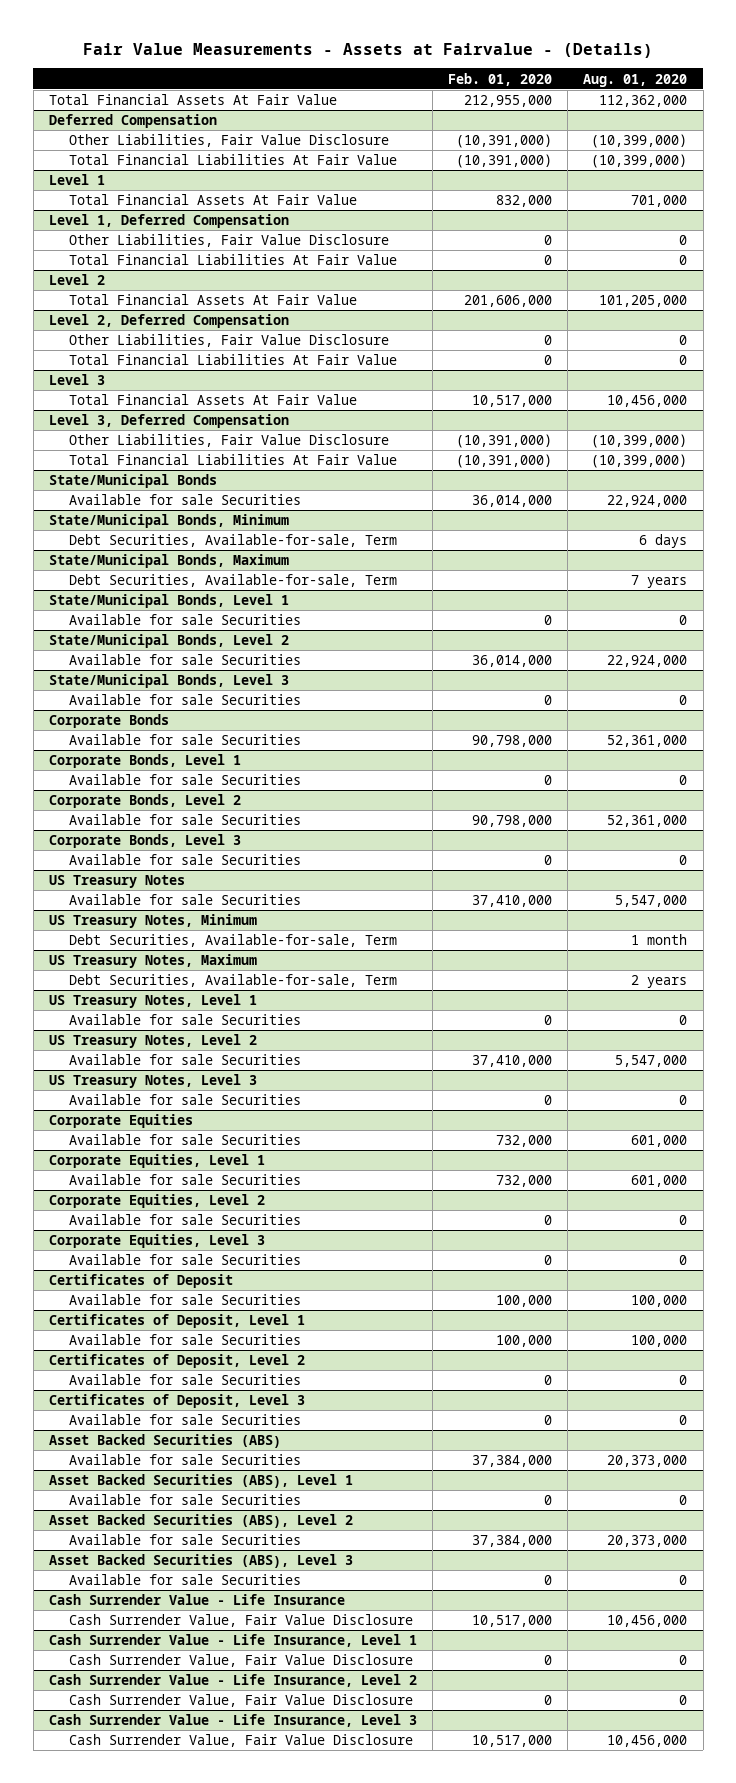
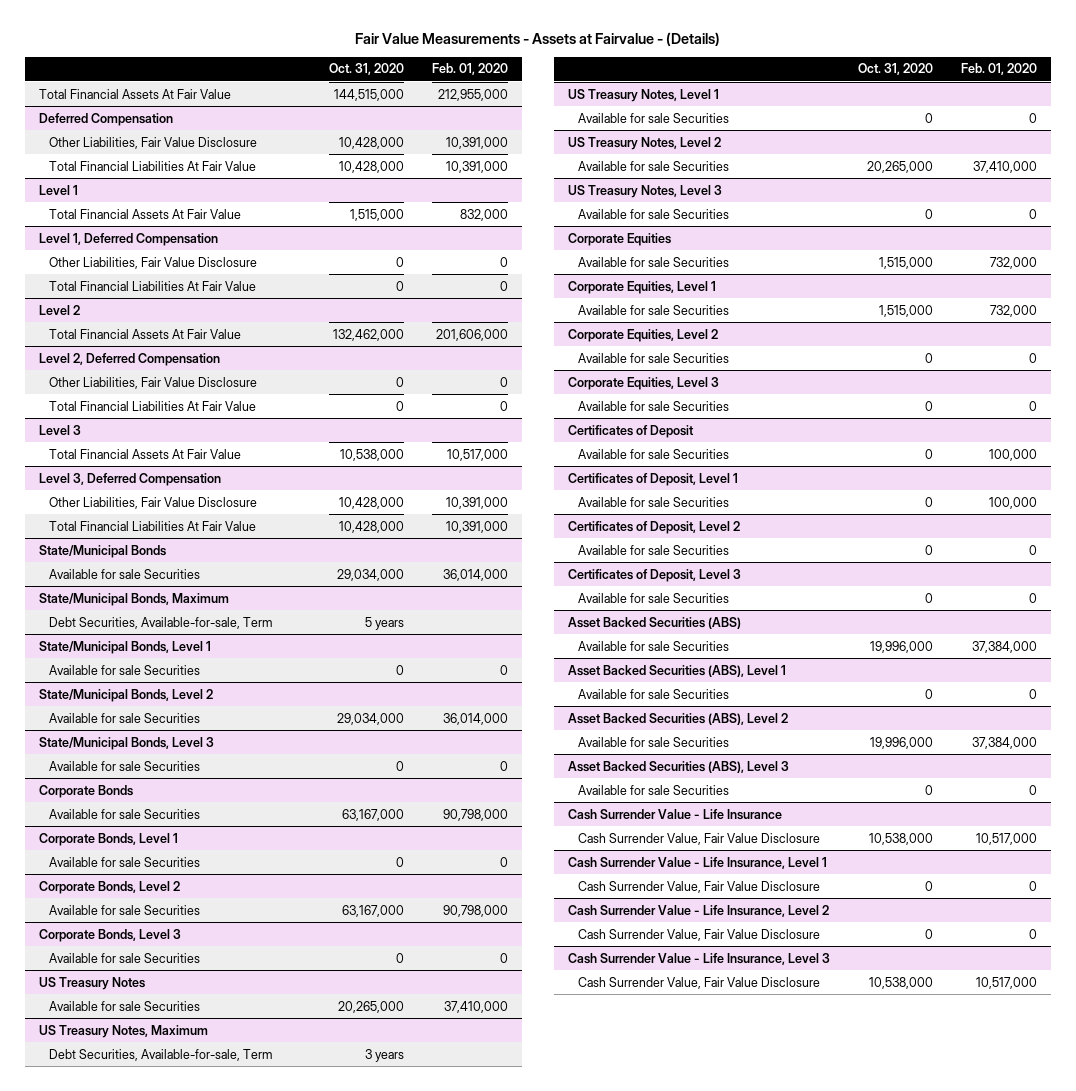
[583,73,688,87] Aug. 01, 2020 -> none
none -> [329,63,405,76] Oct. 31, 2020
[456,134,553,149] (10,391,000) -> [446,136,509,149] 10,391,000
[456,154,553,169] (10,391,000) -> [446,160,509,173] 10,391,000
[456,434,553,449] (10,391,000) -> [446,496,509,509] 10,391,000
[456,454,553,469] (10,391,000) -> [446,520,509,533] 10,391,000
[49,514,290,529] State/Municipal Bonds, Minimum -> none
[69,534,398,548] Debt Securities, Available-for-sale, Term -> none
[49,914,258,929] US Treasury Notes, Minimum -> none
[69,934,398,948] Debt Securities, Available-for-sale, Term -> none

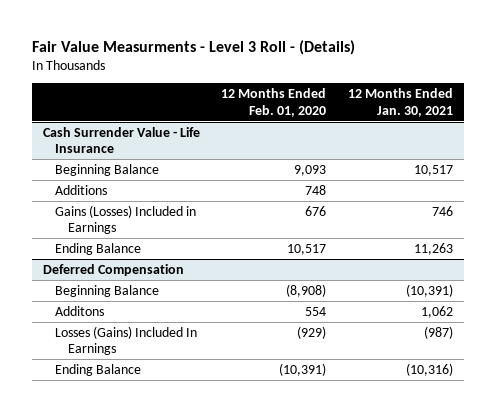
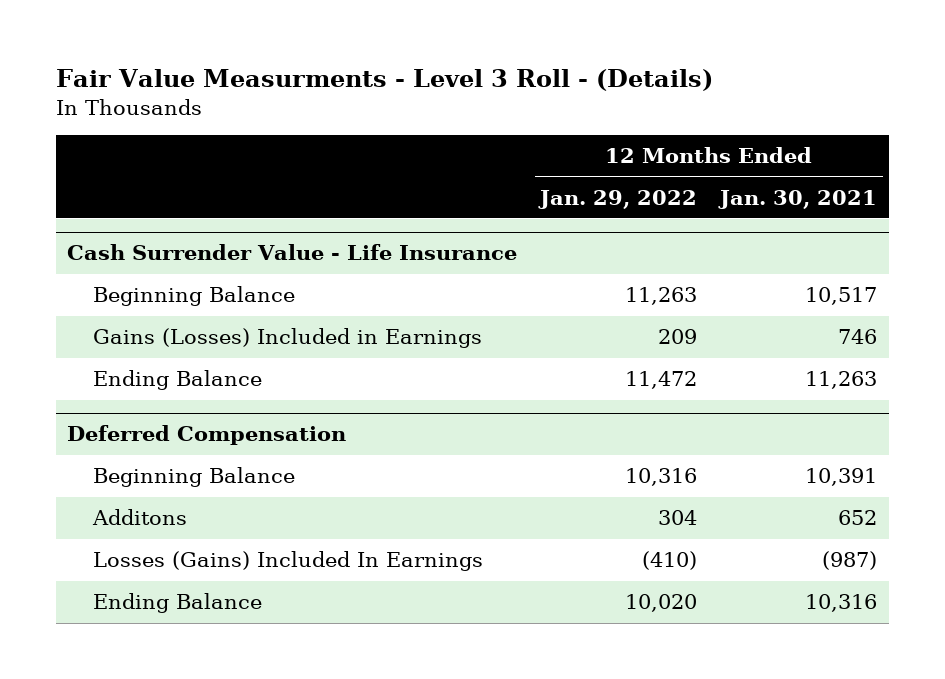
[221,88,327,117] 12 Months Ended Feb. 01, 2020 -> none
none -> [538,189,698,209] Jan. 29, 2022
[55,184,108,195] Additions -> none
[406,283,454,297] (10,391) -> [805,468,878,487] 10,391
[421,305,454,318] 1,062 -> [838,510,878,526] 652
[406,362,454,376] (10,316) -> [805,594,878,613] 10,316

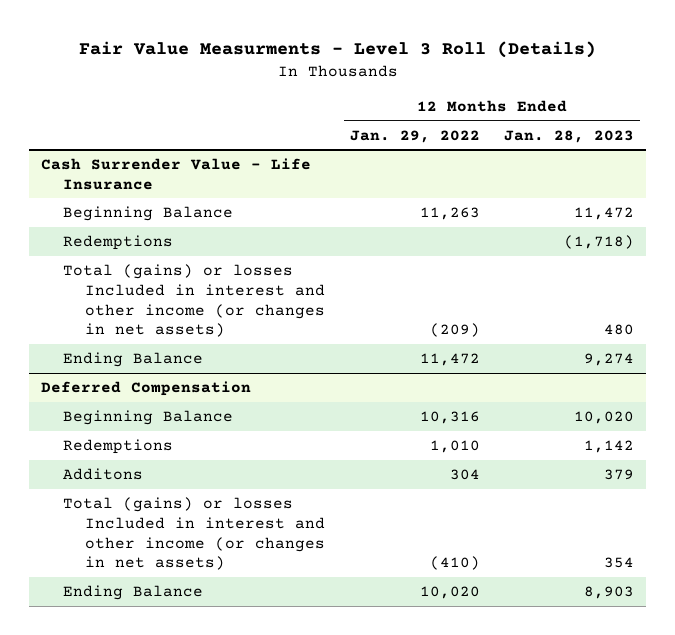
[55,69,713,92] Fair Value Measurments - Level 3 Roll - (Details) -> [78,40,596,58] Fair Value Measurments - Level 3 Roll (Details)
[718,189,878,209] Jan. 30, 2021 -> none
none -> [504,129,635,143] Jan. 28, 2023
none -> [63,235,174,251] Redemptions
[92,328,482,349] Gains (Losses) Included in Earnings -> [63,264,326,338] Total (gains) or losses Included in interest and other income (or changes in net assets)
[658,329,698,345] 209 -> [429,323,480,338] (209)
none -> [63,439,174,455] Redemptions
[92,551,483,572] Losses (Gains) Included In Earnings -> [63,497,326,571] Total (gains) or losses Included in interest and other income (or changes in net assets)

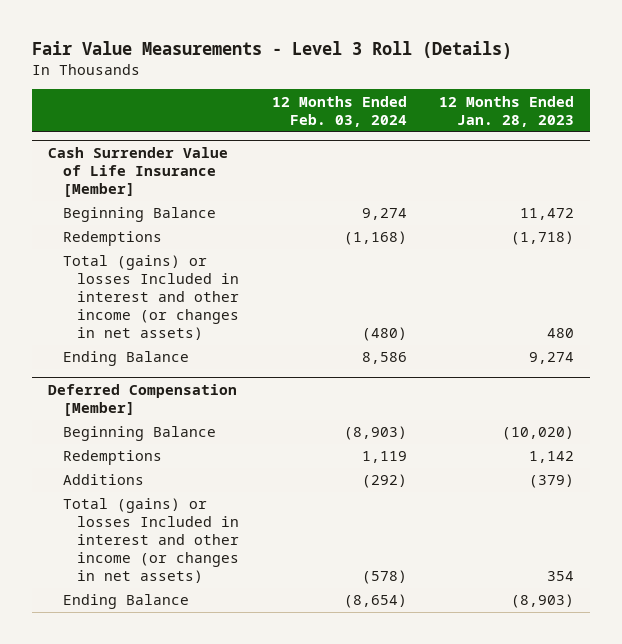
[78,40,596,58] Fair Value Measurments - Level 3 Roll (Details) -> [32,41,513,60] Fair Value Measurements - Level 3 Roll (Details)
[349,129,480,143] Jan. 29, 2022 -> none
none -> [271,95,407,127] 12 Months Ended Feb. 03, 2024
[41,158,312,190] Cash Surrender Value - Life Insurance -> [48,147,229,198] Cash Surrender Value of Life Insurance [Member]
[41,381,252,397] Deferred Compensation -> [48,384,238,417] Deferred Compensation [Member]
[574,411,635,425] 10,020 -> [501,426,574,441] (10,020)
[63,468,144,481] Additons -> none
none -> [62,474,144,486] Additions
[584,586,635,600] 8,903 -> [510,594,574,609] (8,903)

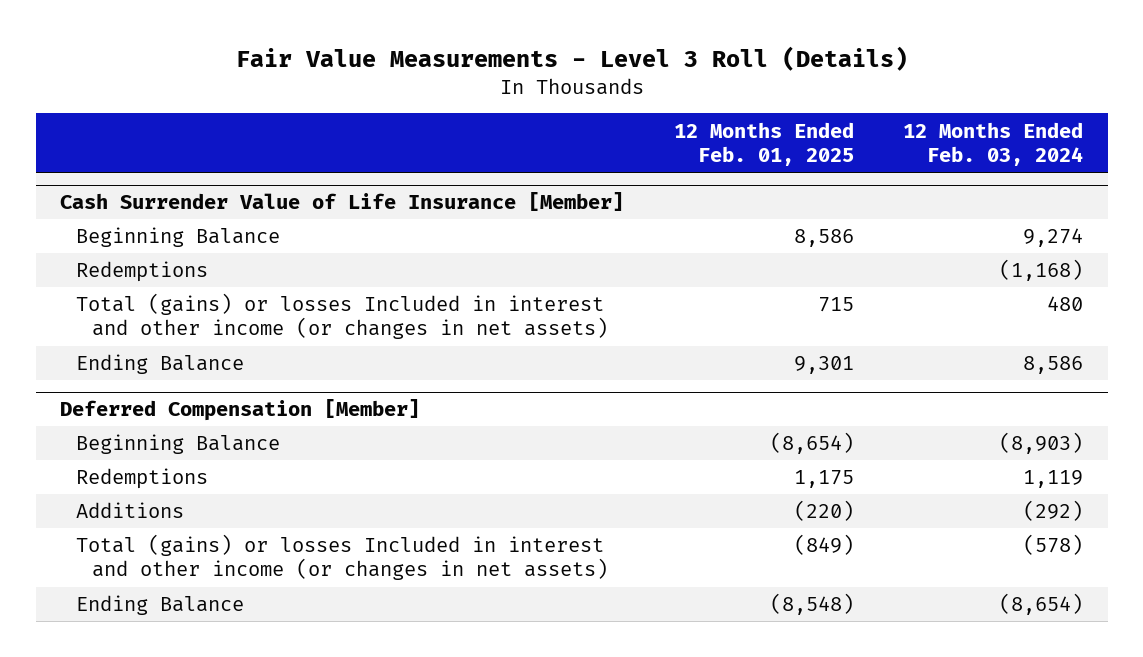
[438,95,574,127] 12 Months Ended Jan. 28, 2023 -> none
none -> [673,121,854,166] 12 Months Ended Feb. 01, 2025
[361,326,407,341] (480) -> [1046,296,1083,312] 480

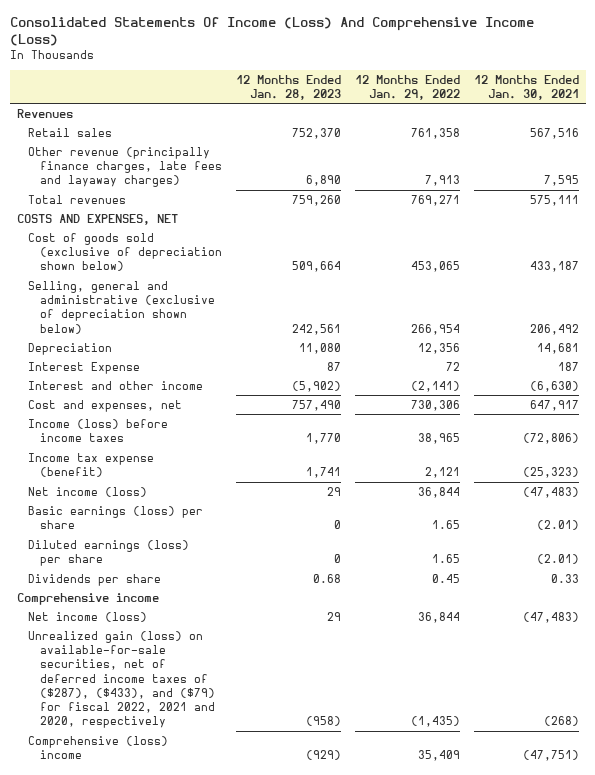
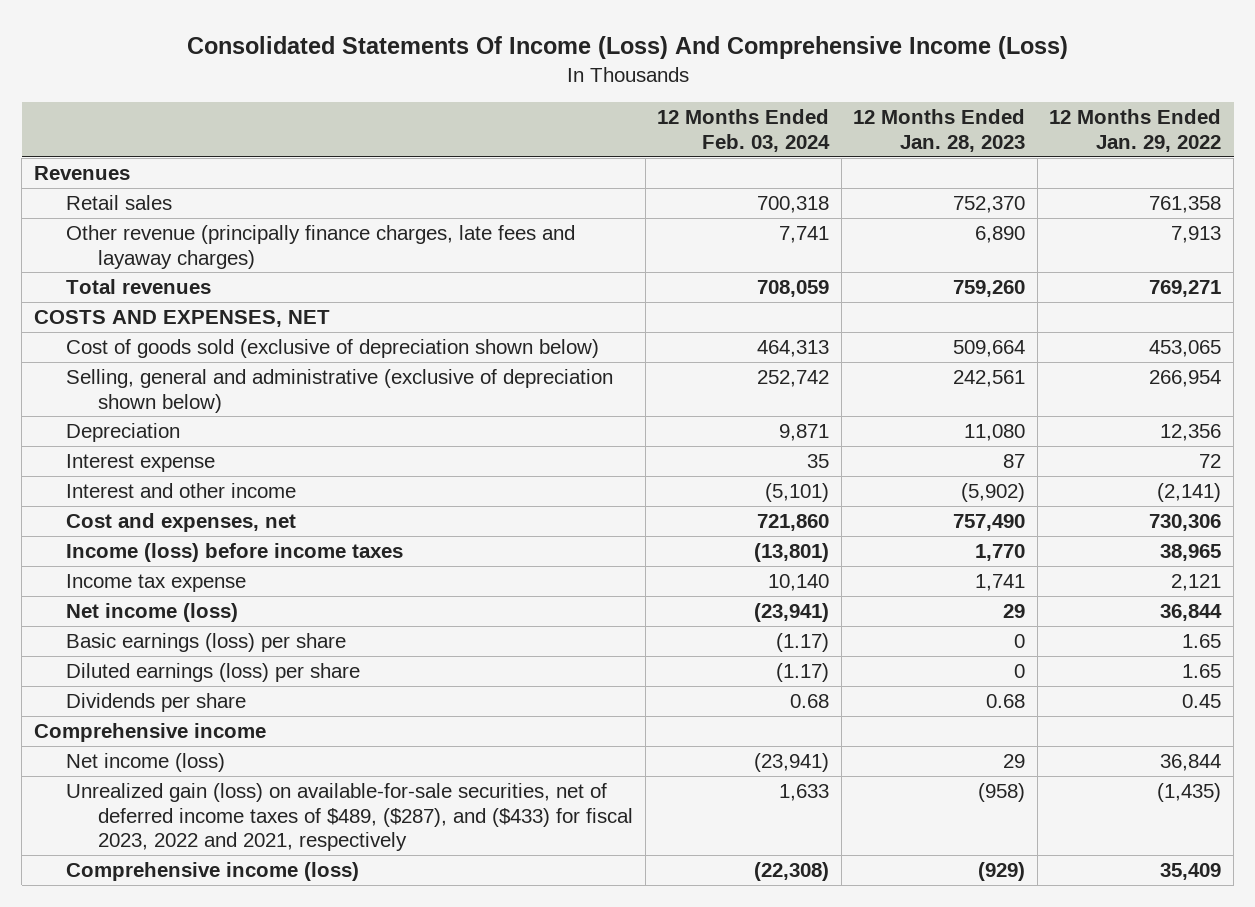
[473,74,579,100] 12 Months Ended Jan. 30, 2021 -> none
none -> [657,109,831,153] 12 Months Ended Feb. 03, 2024
[28,361,141,374] Interest Expense -> [65,453,215,472] Interest expense
[28,452,155,478] Income tax expense (benefit) -> [65,573,246,592] Income tax expense
[28,630,216,729] Unrealized gain (loss) on available-for-sale securities, net of deferred income taxes of ($287), ($433), and ($79) for fiscal 2022, 2021 and 2020, respectively -> [65,782,634,852] Unrealized gain (loss) on available-for-sale securities, net of deferred income taxes of $489, ($287), and ($433) for fiscal 2023, 2022 and 2021, respectively
[28,735,169,760] Comprehensive (loss) income -> [65,861,359,881] Comprehensive income (loss)

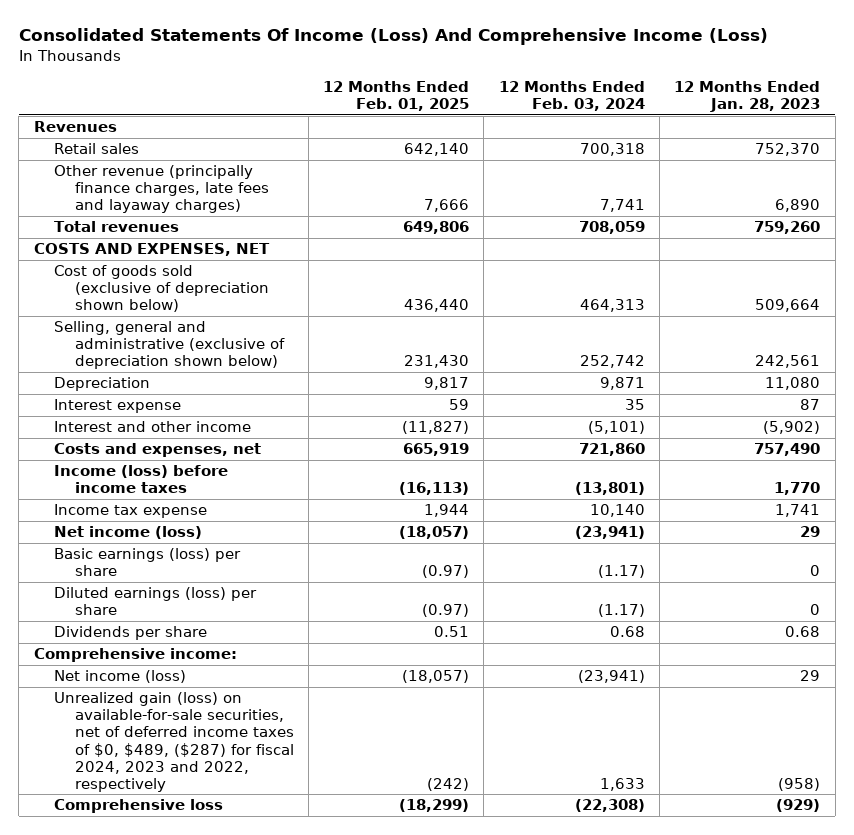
[1049,109,1222,153] 12 Months Ended Jan. 29, 2022 -> none
none -> [323,80,470,111] 12 Months Ended Feb. 01, 2025
[65,512,296,532] Cost and expenses, net -> [54,443,262,458] Costs and expenses, net
[33,722,266,742] Comprehensive income -> [33,648,237,663] Comprehensive income:
[65,782,634,852] Unrealized gain (loss) on available-for-sale securities, net of deferred income taxes of $489, ($287), and ($433) for fiscal 2023, 2022 and 2021, respectively -> [54,692,294,792] Unrealized gain (loss) on available-for-sale securities, net of deferred income taxes of $0, $489, ($287) for fiscal 2024, 2023 and 2022, respectively
[65,861,359,881] Comprehensive income (loss) -> [54,799,224,814] Comprehensive loss

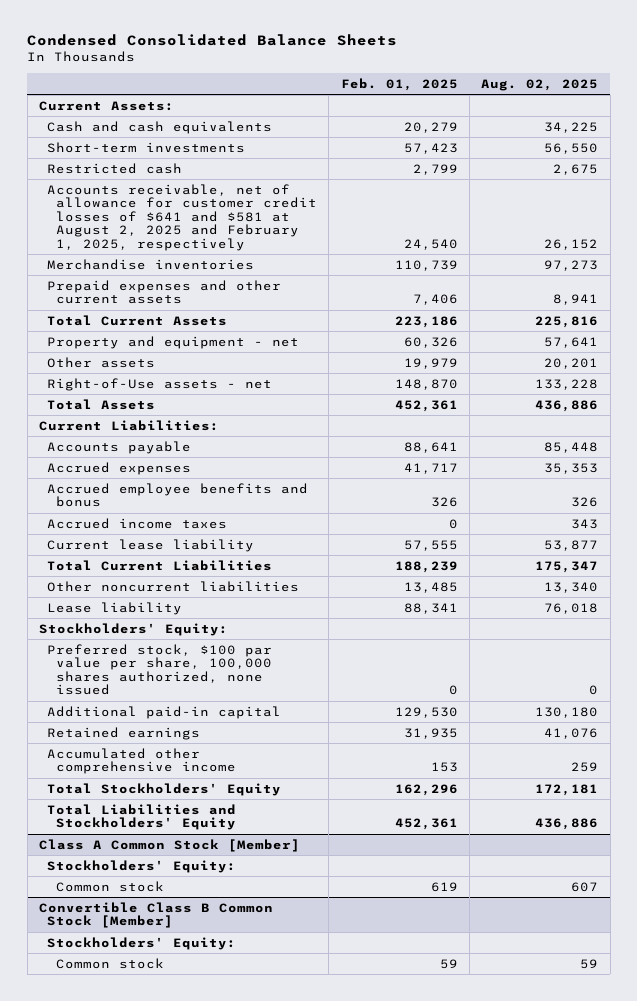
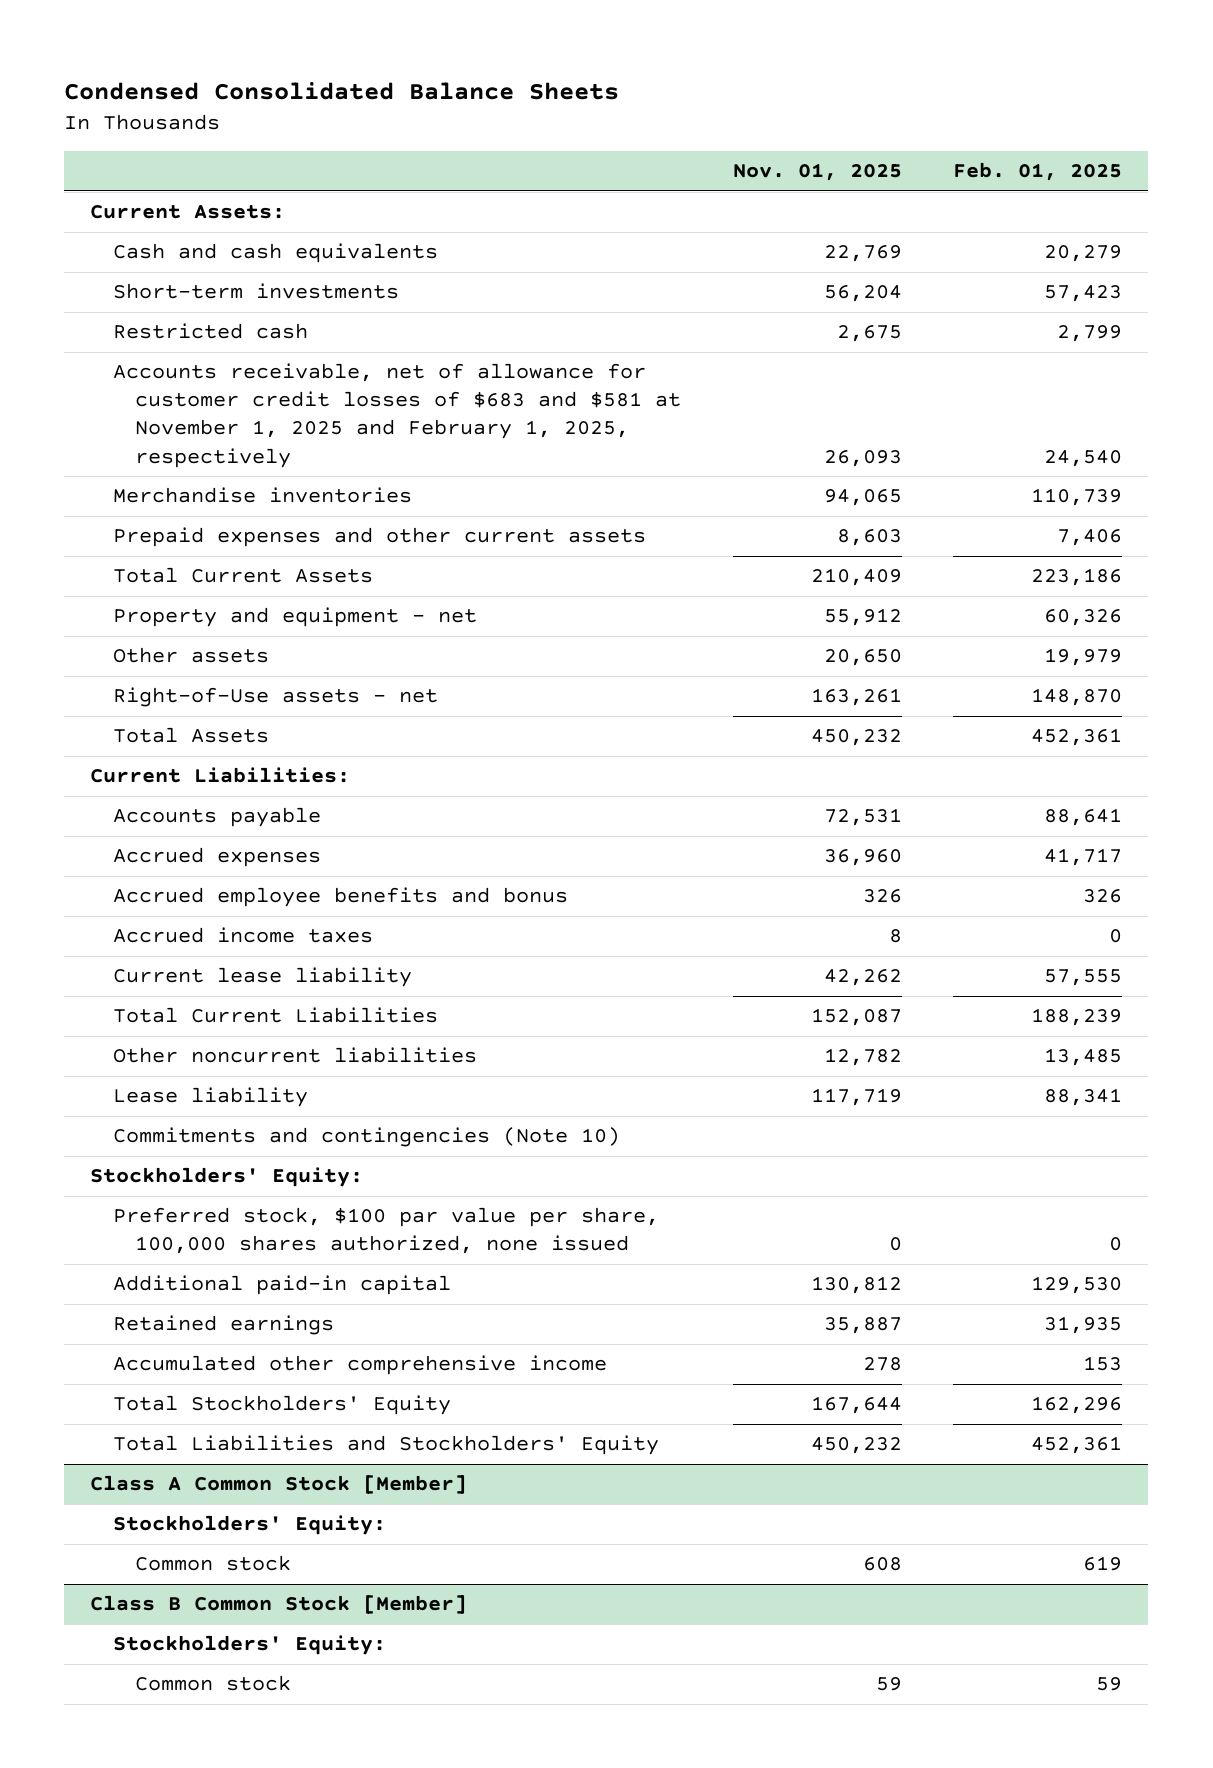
[481,78,599,91] Aug. 02, 2025 -> none
none -> [732,163,902,182] Nov. 01, 2025
[47,183,317,252] Accounts receivable, net of allowance for customer credit losses of $641 and $581 at August 2, 2025 and February 1, 2025, respectively -> [112,363,681,468] Accounts receivable, net of allowance for customer credit losses of $683 and $581 at November 1, 2025 and February 1, 2025, respectively
none -> [112,1127,620,1148] Commitments and contingencies (Note 10)
[39,901,274,929] Convertible Class B Common Stock [Member] -> [90,1595,468,1615] Class B Common Stock [Member]

